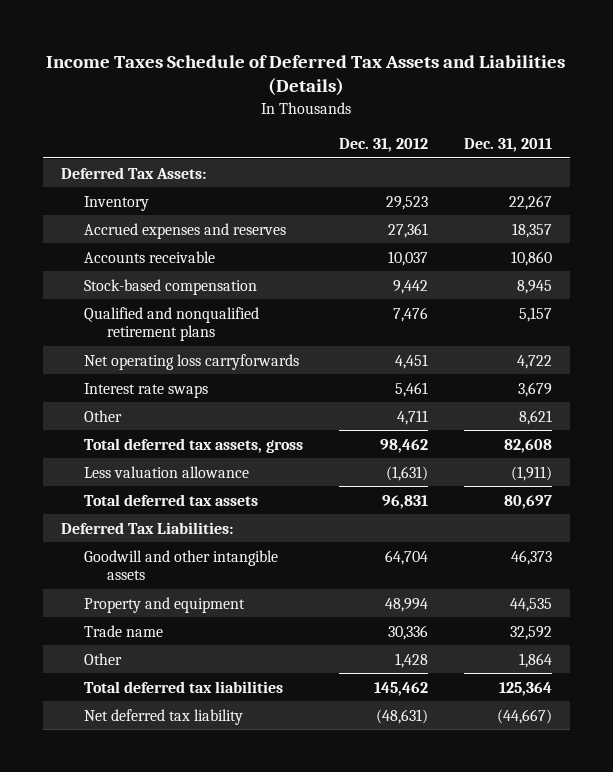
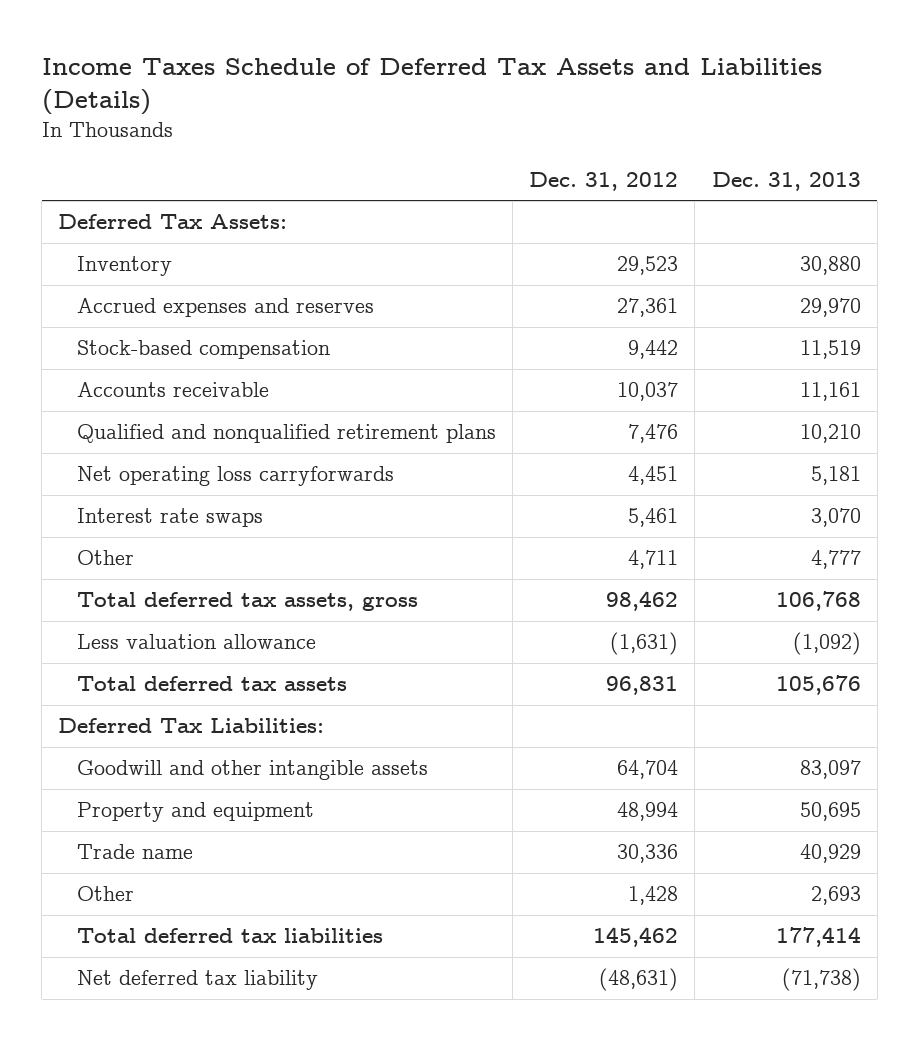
[463,138,552,153] Dec. 31, 2011 -> none
none -> [711,171,861,191] Dec. 31, 2013
[83,250,215,263] Accounts receivable -> [76,382,269,398] Accounts receivable

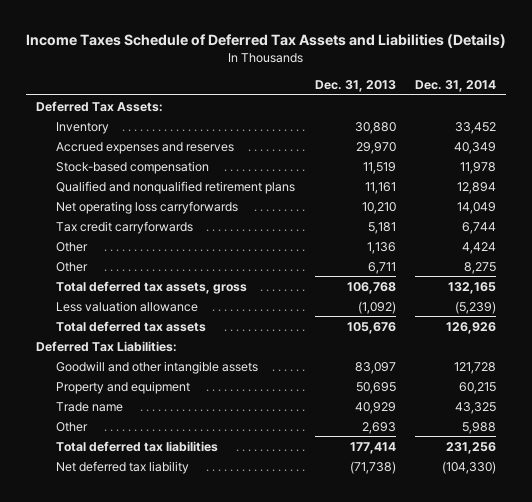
[529,171,679,191] Dec. 31, 2012 -> none
none -> [415,80,497,93] Dec. 31, 2014
[76,508,263,528] Interest rate swaps -> none
[76,382,269,398] Accounts receivable -> [55,180,295,194] Qualified and nonqualified retirement plans
[76,424,496,444] Qualified and nonqualified retirement plans -> [55,200,238,214] Net operating loss carryforwards
[76,466,394,487] Net operating loss carryforwards -> [55,220,193,234] Tax credit carryforwards
none -> [55,241,88,252] Other
[810,550,861,570] 4,777 -> [367,261,396,274] 6,711

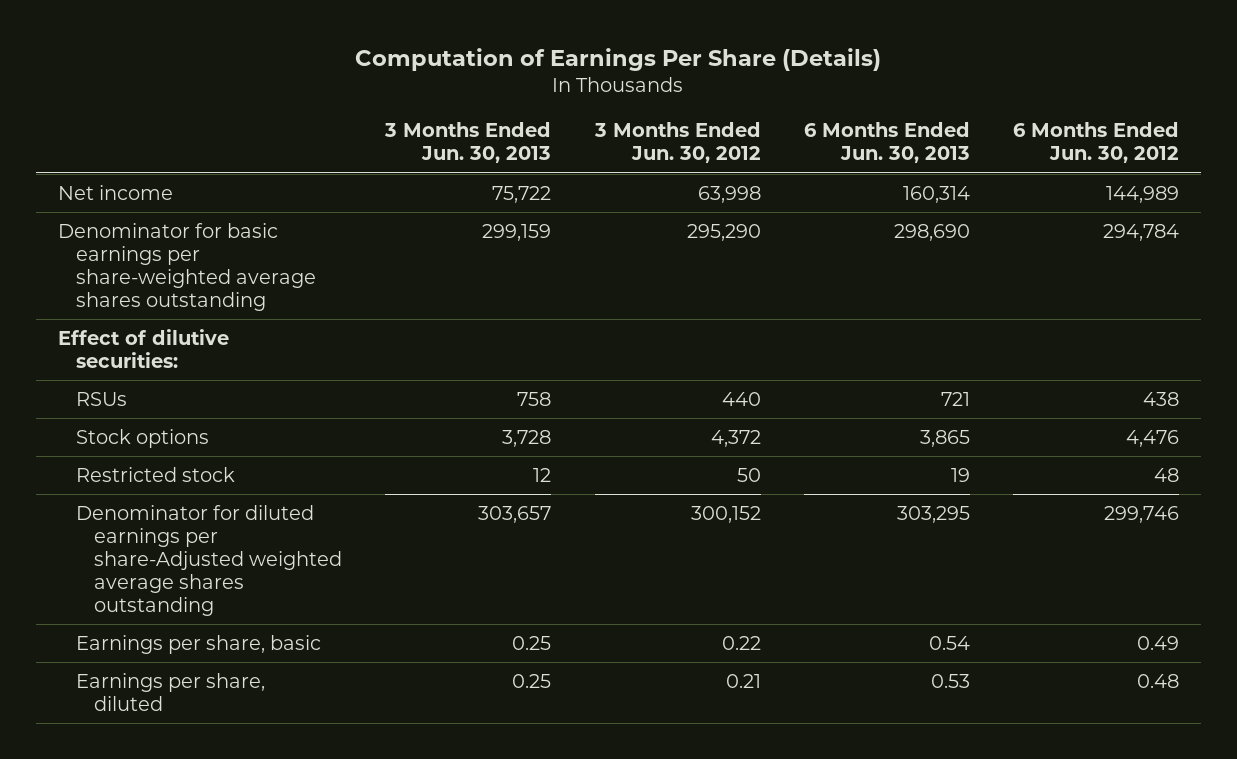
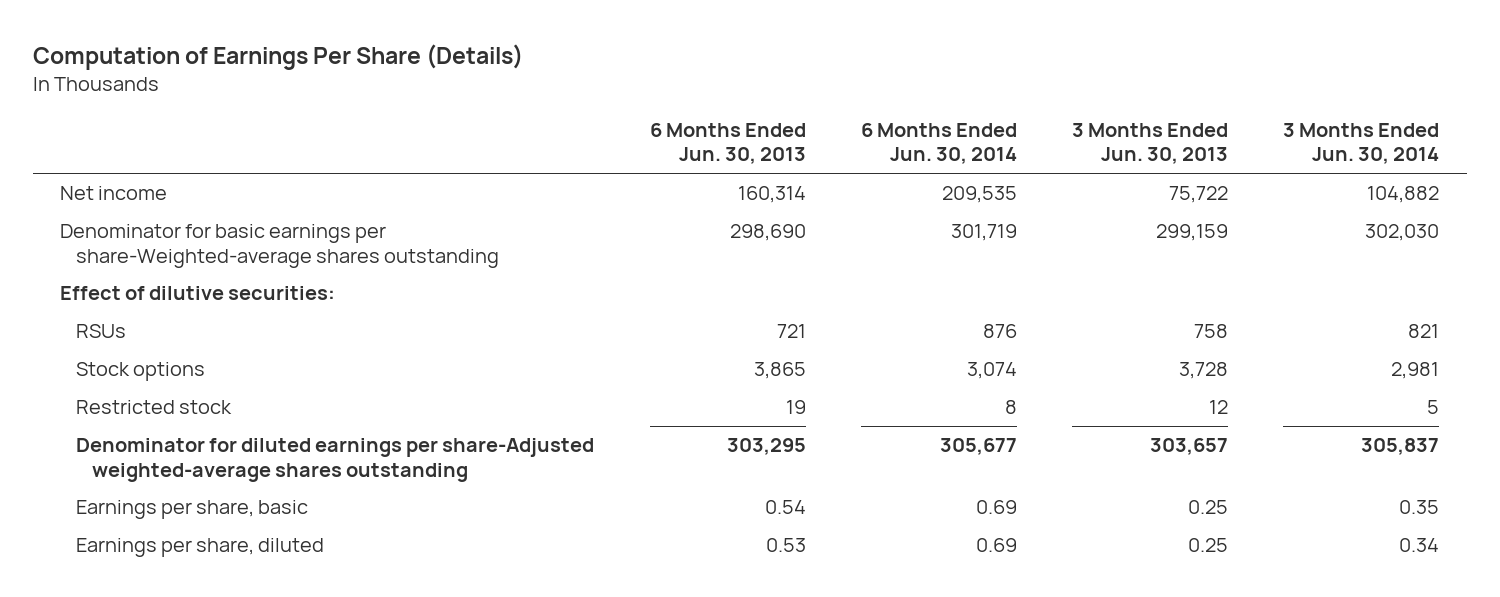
[593,122,761,164] 3 Months Ended Jun. 30, 2012 -> none
[1013,122,1180,164] 6 Months Ended Jun. 30, 2012 -> none
none -> [860,122,1017,165] 6 Months Ended Jun. 30, 2014
none -> [1283,122,1440,165] 3 Months Ended Jun. 30, 2014
[57,222,316,312] Denominator for basic earnings per share-weighted average shares outstanding -> [60,224,500,268] Denominator for basic earnings per share-Weighted-average shares outstanding
[75,504,342,617] Denominator for diluted earnings per share-Adjusted weighted average shares outstanding -> [76,438,595,482] Denominator for diluted earnings per share-Adjusted weighted-average shares outstanding

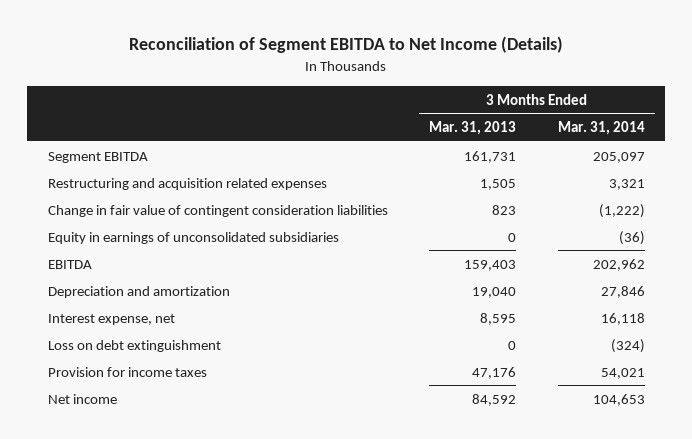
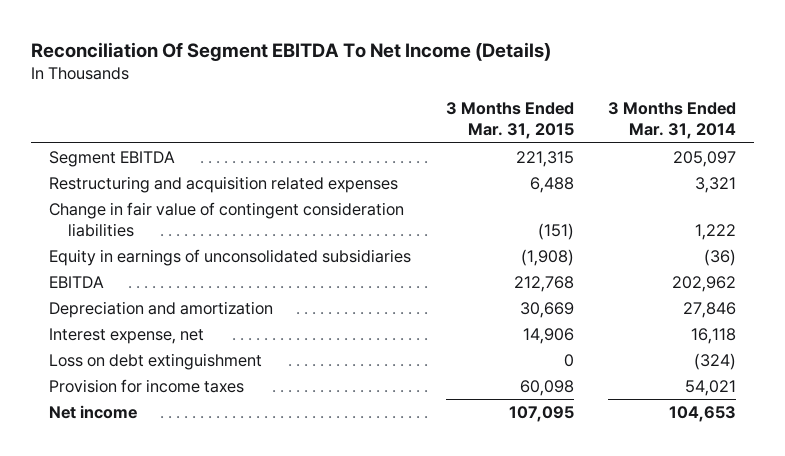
[129,36,564,54] Reconciliation of Segment EBITDA to Net Income (Details) -> [31,41,552,61] Reconciliation Of Segment EBITDA To Net Income (Details)
[429,121,517,136] Mar. 31, 2013 -> none
none -> [445,102,574,140] 3 Months Ended Mar. 31, 2015
[598,203,645,218] (1,222) -> [695,224,737,241] 1,222

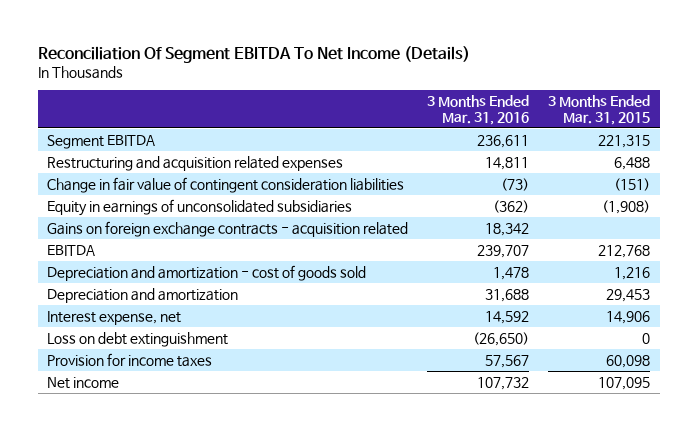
[608,102,737,140] 3 Months Ended Mar. 31, 2014 -> none
none -> [427,94,530,125] 3 Months Ended Mar. 31, 2016
none -> [47,220,409,237] Gains on foreign exchange contracts - acquisition related
none -> [47,264,367,281] Depreciation and amortization - cost of goods sold
[519,301,574,318] 30,669 -> [606,288,651,302] 29,453

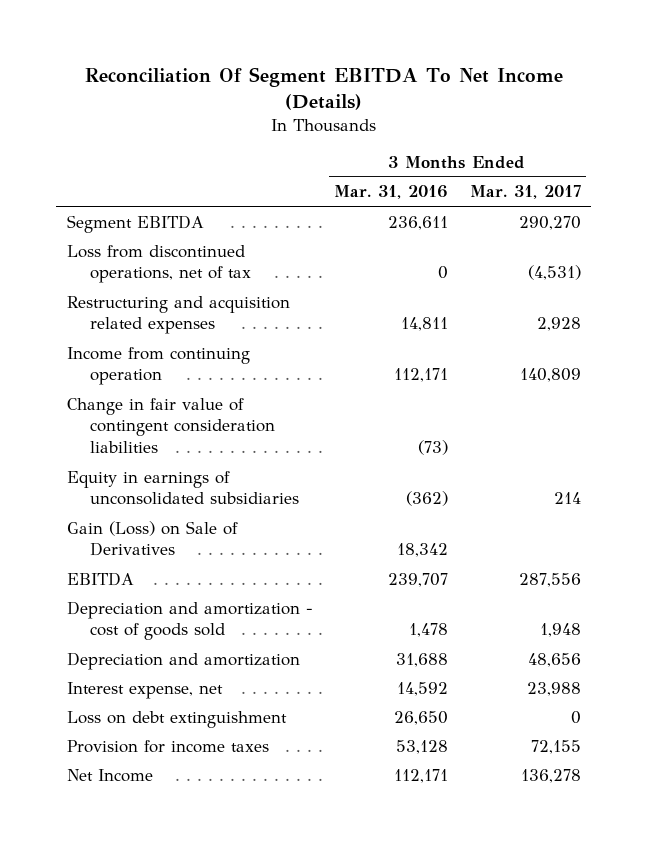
[548,94,651,125] 3 Months Ended Mar. 31, 2015 -> none
none -> [469,185,581,200] Mar. 31, 2017
none -> [66,244,251,284] Loss from discontinued operations, net of tax
none -> [66,346,250,386] Income from continuing operation
[47,220,409,237] Gains on foreign exchange contracts - acquisition related -> [66,520,238,557] Gain (Loss) on Sale of Derivatives
[473,331,530,346] (26,650) -> [394,710,449,725] 26,650
[485,354,530,368] 57,567 -> [396,739,449,754] 53,128
[47,376,120,389] Net income -> [66,768,153,782] Net Income
[477,376,530,390] 107,732 -> [394,768,449,783] 112,171

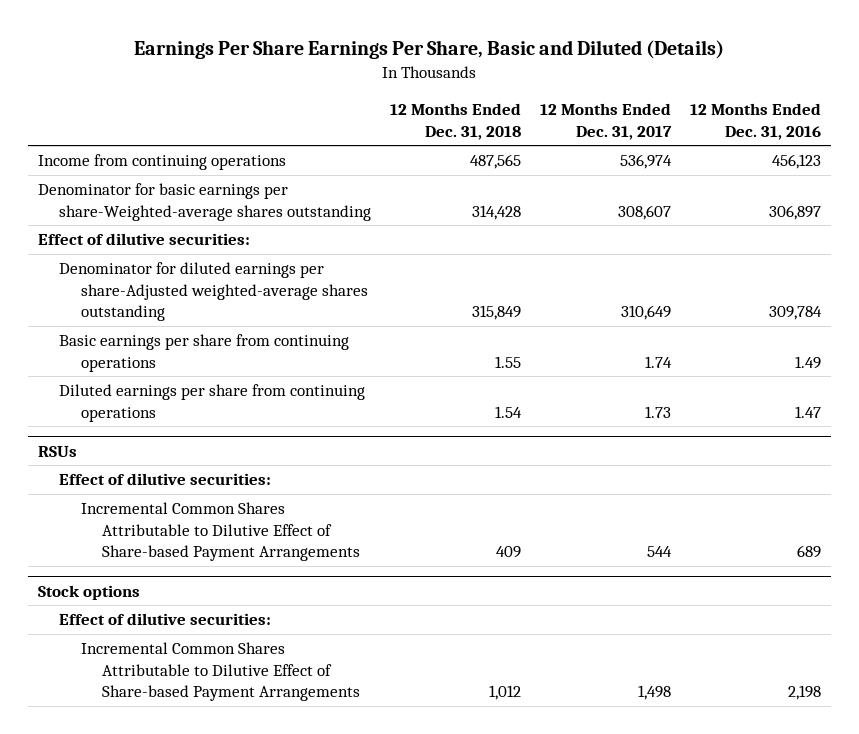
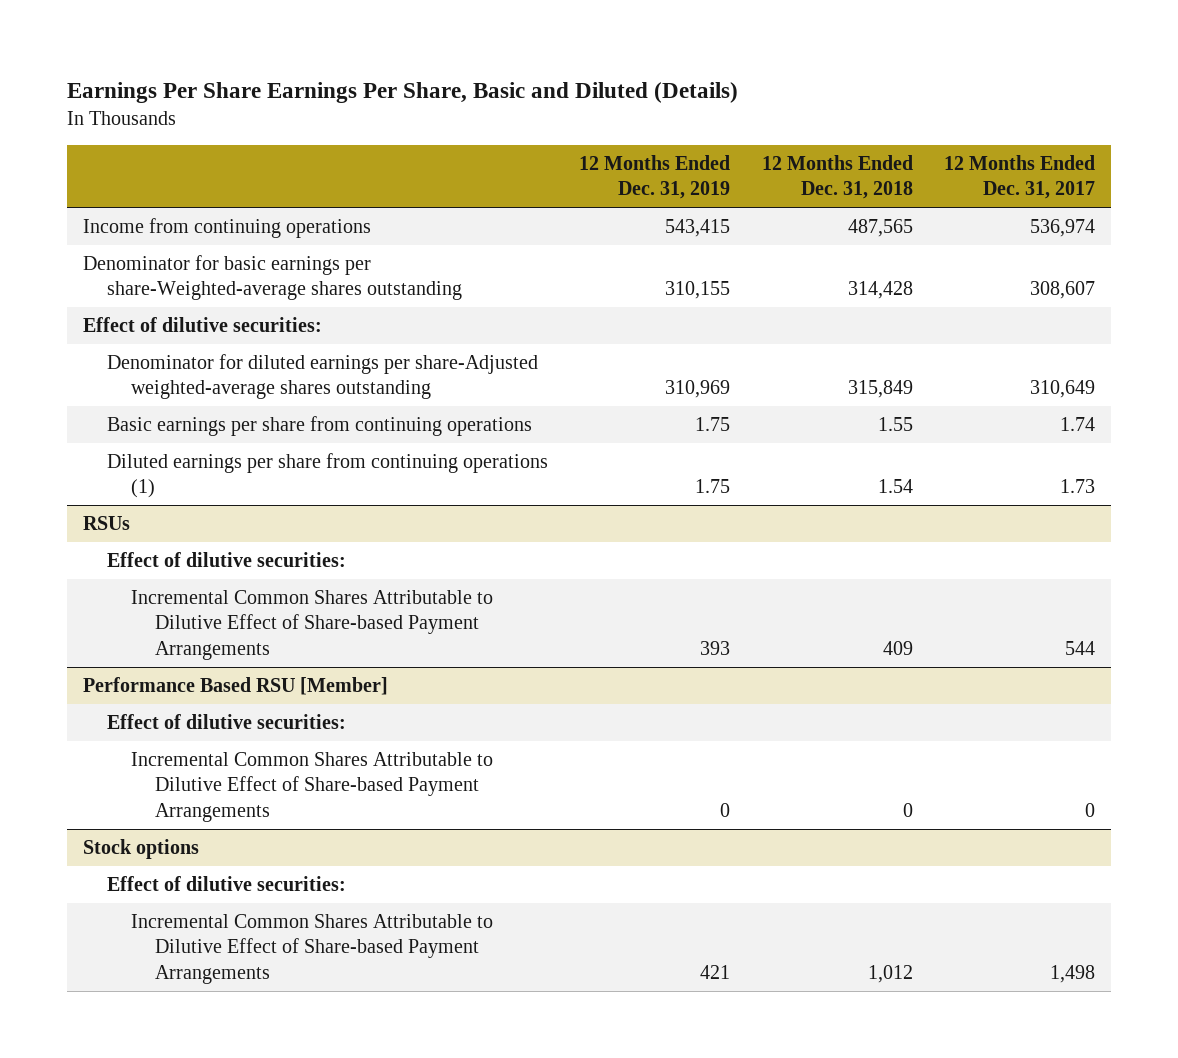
[690,103,822,140] 12 Months Ended Dec. 31, 2016 -> none
none -> [579,154,731,200] 12 Months Ended Dec. 31, 2019
[59,384,366,422] Diluted earnings per share from continuing operations -> [106,452,548,499] Diluted earnings per share from continuing operations (1)
none -> [82,676,388,695] Performance Based RSU [Member]
none -> [106,713,346,729] Effect of dilutive securities:
none -> [130,751,493,823] Incremental Common Shares Attributable to Dilutive Effect of Share-based Payment Arrangements

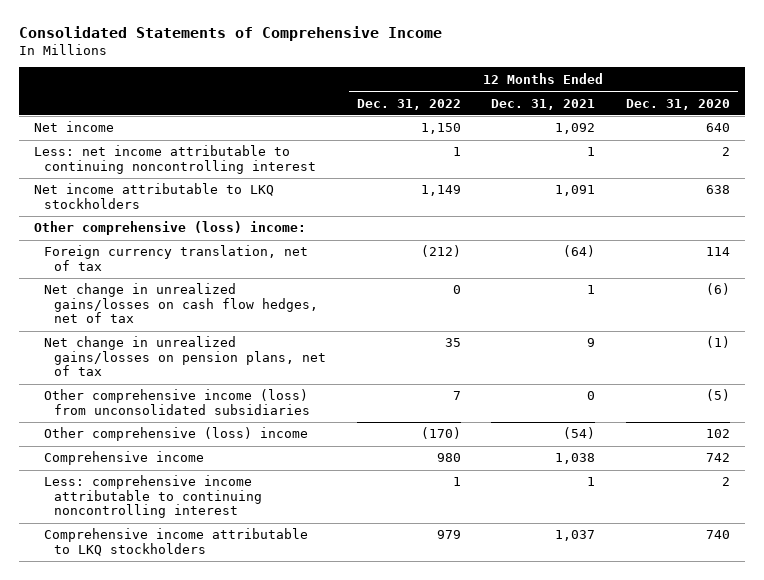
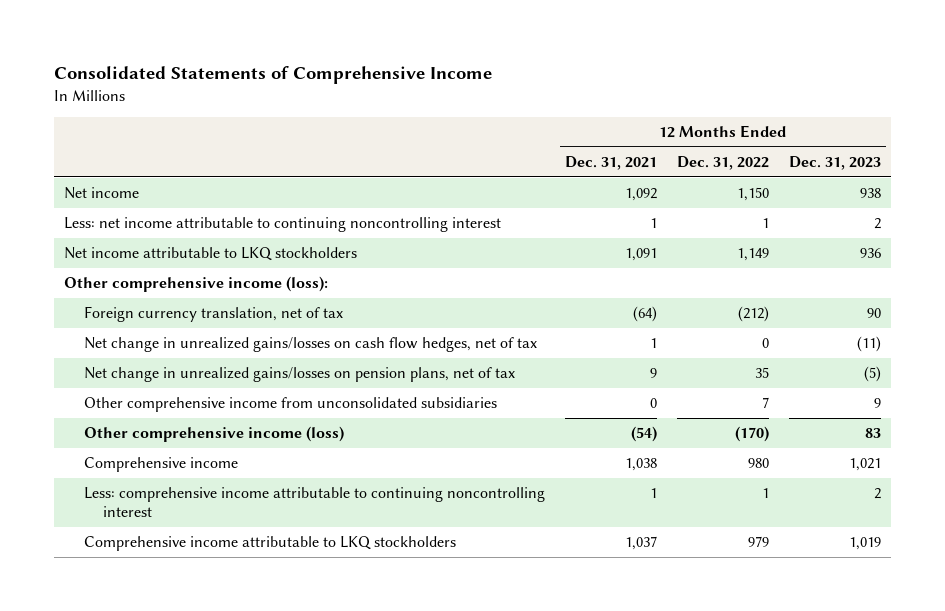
[626,98,731,110] Dec. 31, 2020 -> none
none -> [788,156,881,171] Dec. 31, 2023
[33,221,306,236] Other comprehensive (loss) income: -> [64,276,329,293] Other comprehensive income (loss):
[44,389,311,415] Other comprehensive income (loss) from unconsolidated subsidiaries -> [83,397,497,413] Other comprehensive income from unconsolidated subsidiaries
[44,427,309,442] Other comprehensive (loss) income -> [83,426,344,443] Other comprehensive income (loss)

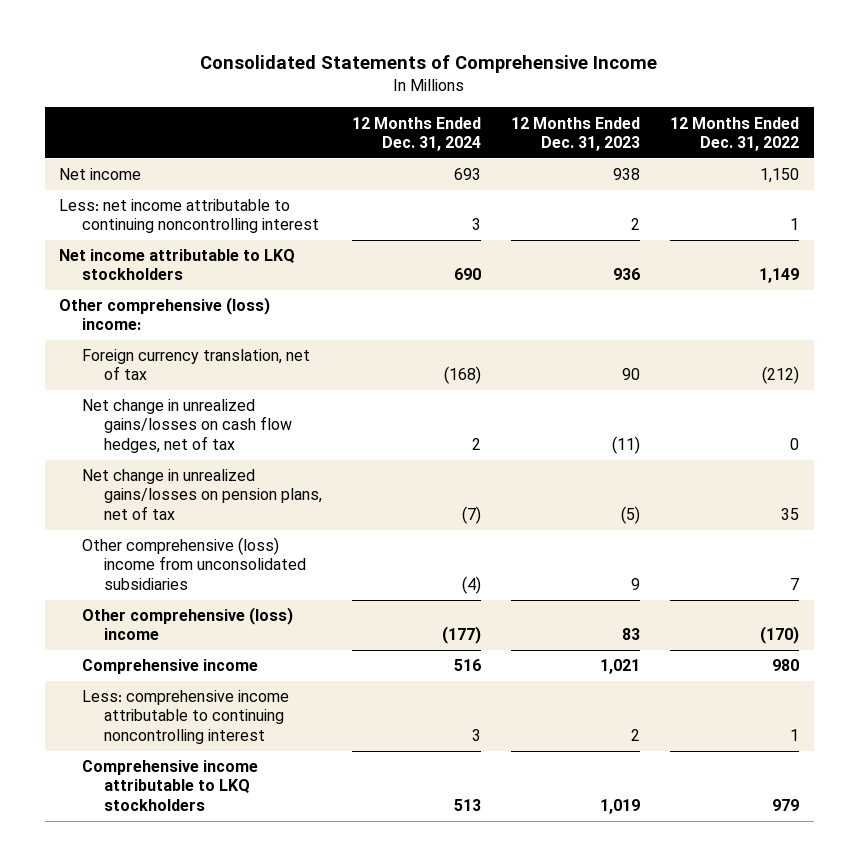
[564,156,657,171] Dec. 31, 2021 -> none
none -> [352,116,482,151] 12 Months Ended Dec. 31, 2024
[64,276,329,293] Other comprehensive income (loss): -> [59,297,271,331] Other comprehensive (loss) income:
[83,397,497,413] Other comprehensive income from unconsolidated subsidiaries -> [81,537,307,590] Other comprehensive (loss) income from unconsolidated subsidiaries
[83,426,344,443] Other comprehensive income (loss) -> [81,607,293,641] Other comprehensive (loss) income

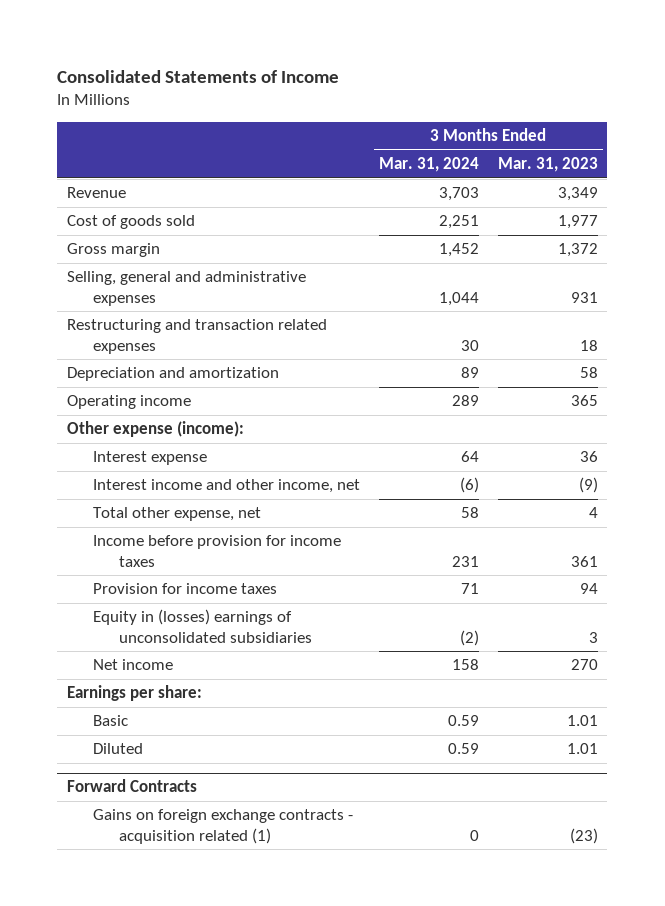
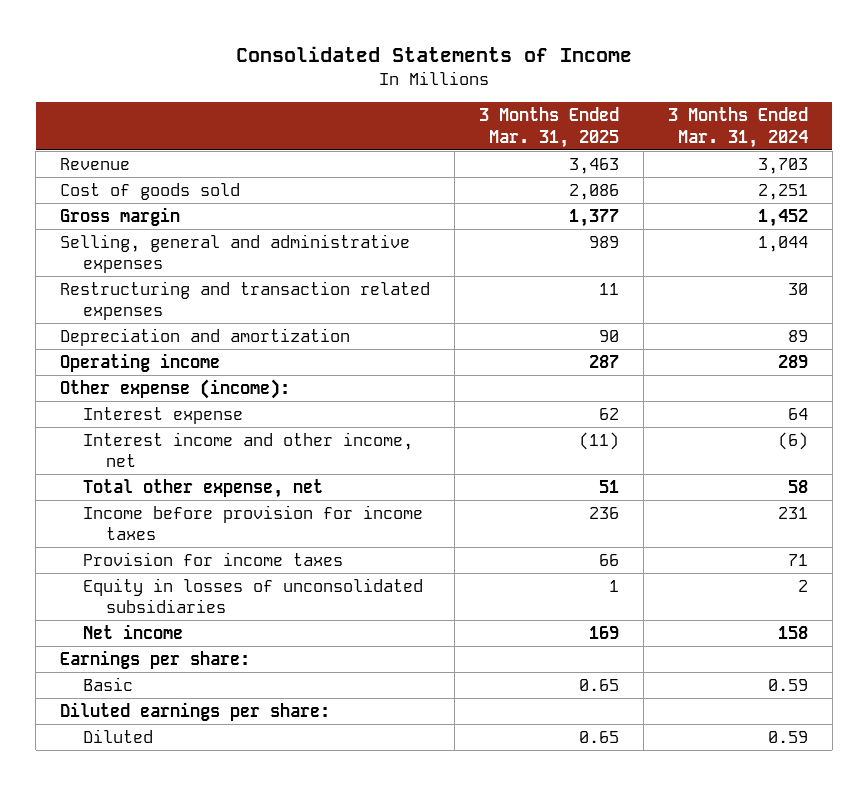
[497,157,598,173] Mar. 31, 2023 -> none
none -> [479,107,620,148] 3 Months Ended Mar. 31, 2025
[92,609,312,643] Equity in (losses) earnings of unconsolidated subsidiaries -> [83,577,424,614] Equity in losses of unconsolidated subsidiaries
[459,629,479,646] (2) -> [798,579,809,592] 2
none -> [60,701,331,721] Diluted earnings per share:
[66,779,197,793] Forward Contracts -> none
[92,809,353,844] Gains on foreign exchange contracts - acquisition related (1) -> none

